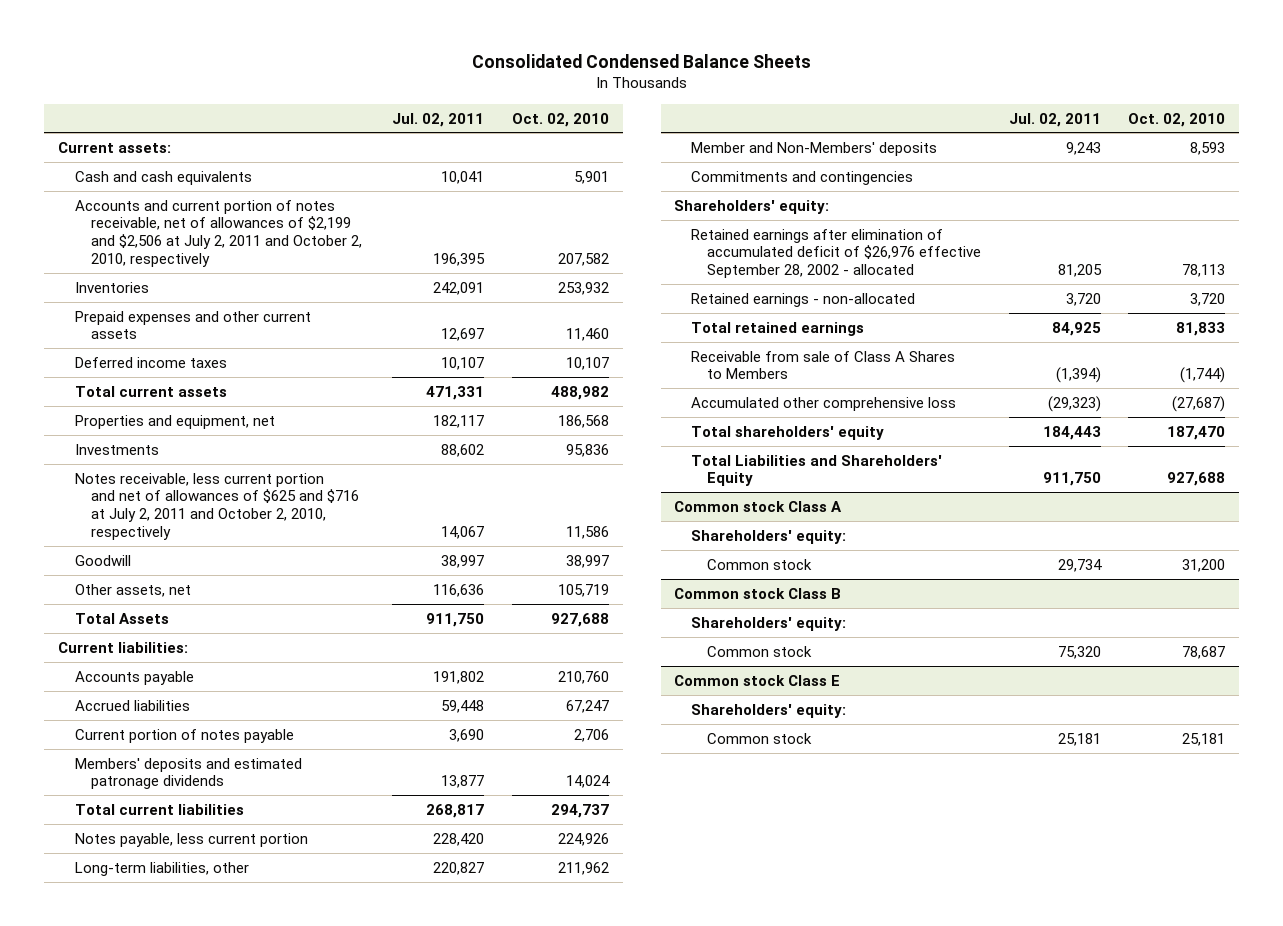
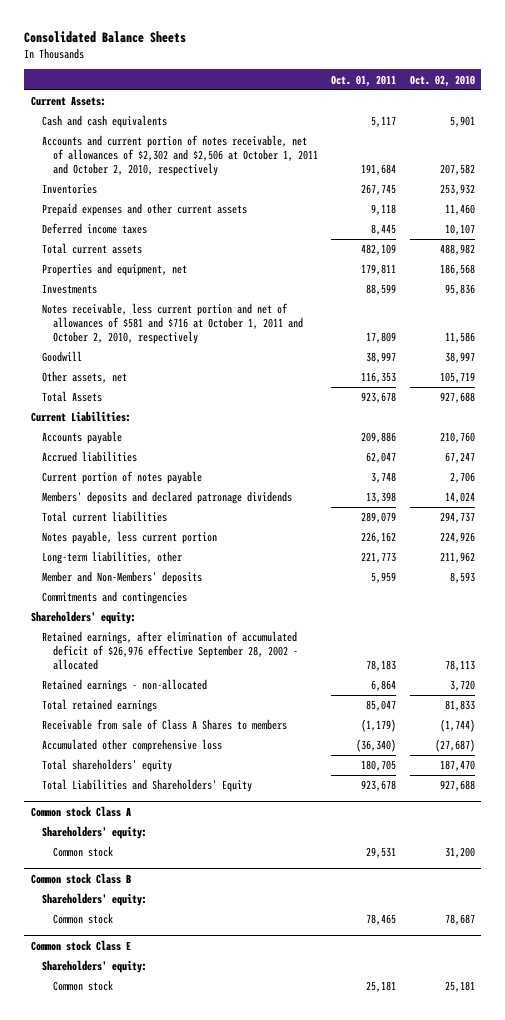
[471,53,811,68] Consolidated Condensed Balance Sheets -> [23,30,186,43] Consolidated Balance Sheets
[392,112,485,127] Jul. 02, 2011 -> none
none -> [331,74,397,87] Oct. 01, 2011
[58,141,172,153] Current assets: -> [30,96,106,107] Current Assets:
[74,199,363,267] Accounts and current portion of notes receivable, net of allowances of $2,199 and $2,506 at July 2, 2011 and October 2, 2010, respectively -> [41,135,318,177] Accounts and current portion of notes receivable, net of allowances of $2,302 and $2,506 at October 1, 2011 and October 2, 2010, respectively
[74,472,360,540] Notes receivable, less current portion and net of allowances of $625 and $716 at July 2, 2011 and October 2, 2010, respectively -> [41,303,303,345] Notes receivable, less current portion and net of allowances of $581 and $716 at October 1, 2011 and October 2, 2010, respectively
[58,641,189,653] Current liabilities: -> [30,411,131,423] Current Liabilities:
[74,757,302,790] Members' deposits and estimated patronage dividends -> [41,491,292,505] Members' deposits and declared patronage dividends
[690,228,982,279] Retained earnings after elimination of accumulated deficit of $26,976 effective September 28, 2002 - allocated -> [41,631,298,671] Retained earnings, after elimination of accumulated deficit of $26,976 effective September 28, 2002 - allocated
[690,350,955,380] Receivable from sale of Class A Shares to Members -> [41,719,287,731] Receivable from sale of Class A Shares to members

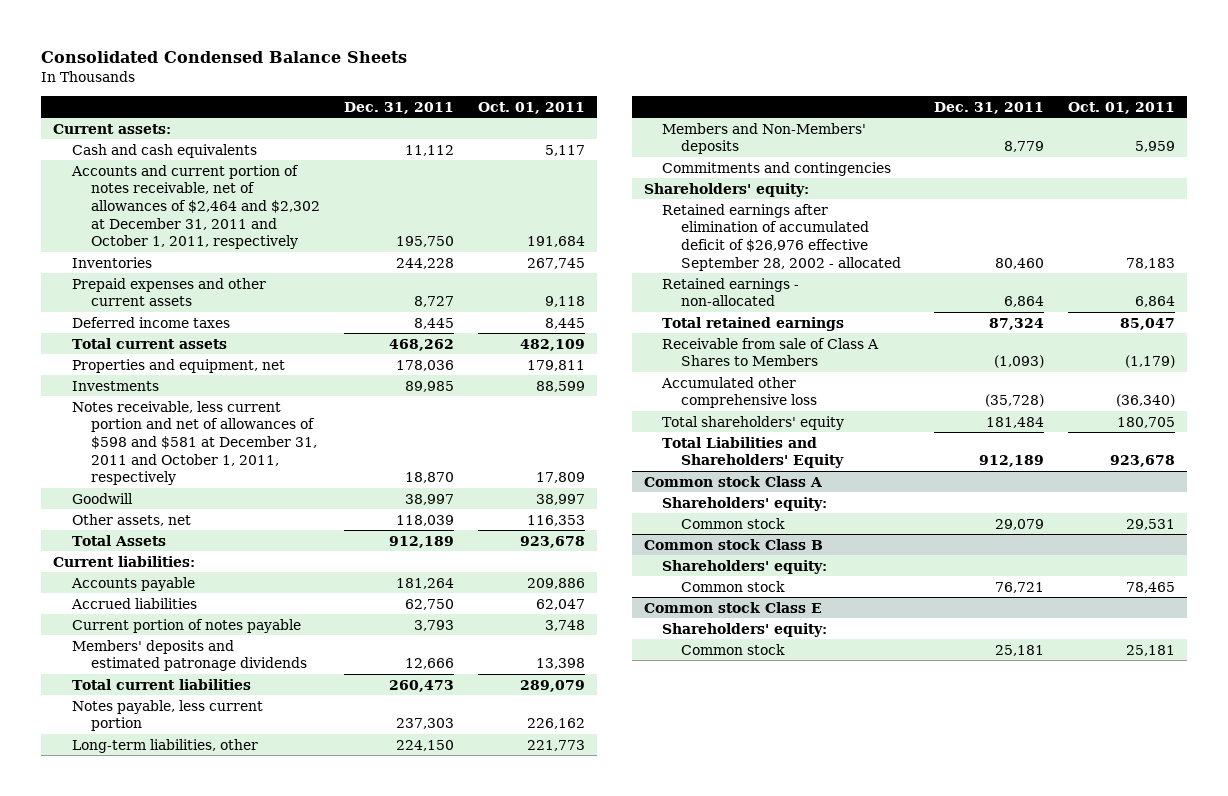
[23,30,186,43] Consolidated Balance Sheets -> [41,51,408,64] Consolidated Condensed Balance Sheets
[409,74,475,87] Oct. 02, 2010 -> none
none -> [343,101,454,114] Dec. 31, 2011
[30,96,106,107] Current Assets: -> [53,123,172,134] Current assets:
[41,135,318,177] Accounts and current portion of notes receivable, net of allowances of $2,302 and $2,506 at October 1, 2011 and October 2, 2010, respectively -> [71,164,321,250] Accounts and current portion of notes receivable, net of allowances of $2,464 and $2,302 at December 31, 2011 and October 1, 2011, respectively
[41,303,303,345] Notes receivable, less current portion and net of allowances of $581 and $716 at October 1, 2011 and October 2, 2010, respectively -> [72,400,318,486] Notes receivable, less current portion and net of allowances of $598 and $581 at December 31, 2011 and October 1, 2011, respectively
[30,411,131,423] Current Liabilities: -> [53,555,196,567] Current liabilities:
[41,491,292,505] Members' deposits and declared patronage dividends -> [72,639,308,672] Members' deposits and estimated patronage dividends
[41,571,202,585] Member and Non-Members' deposits -> [662,122,867,155] Members and Non-Members' deposits
[41,631,298,671] Retained earnings, after elimination of accumulated deficit of $26,976 effective September 28, 2002 - allocated -> [662,203,902,271] Retained earnings after elimination of accumulated deficit of $26,976 effective September 28, 2002 - allocated
[41,719,287,731] Receivable from sale of Class A Shares to members -> [662,337,880,367] Receivable from sale of Class A Shares to Members

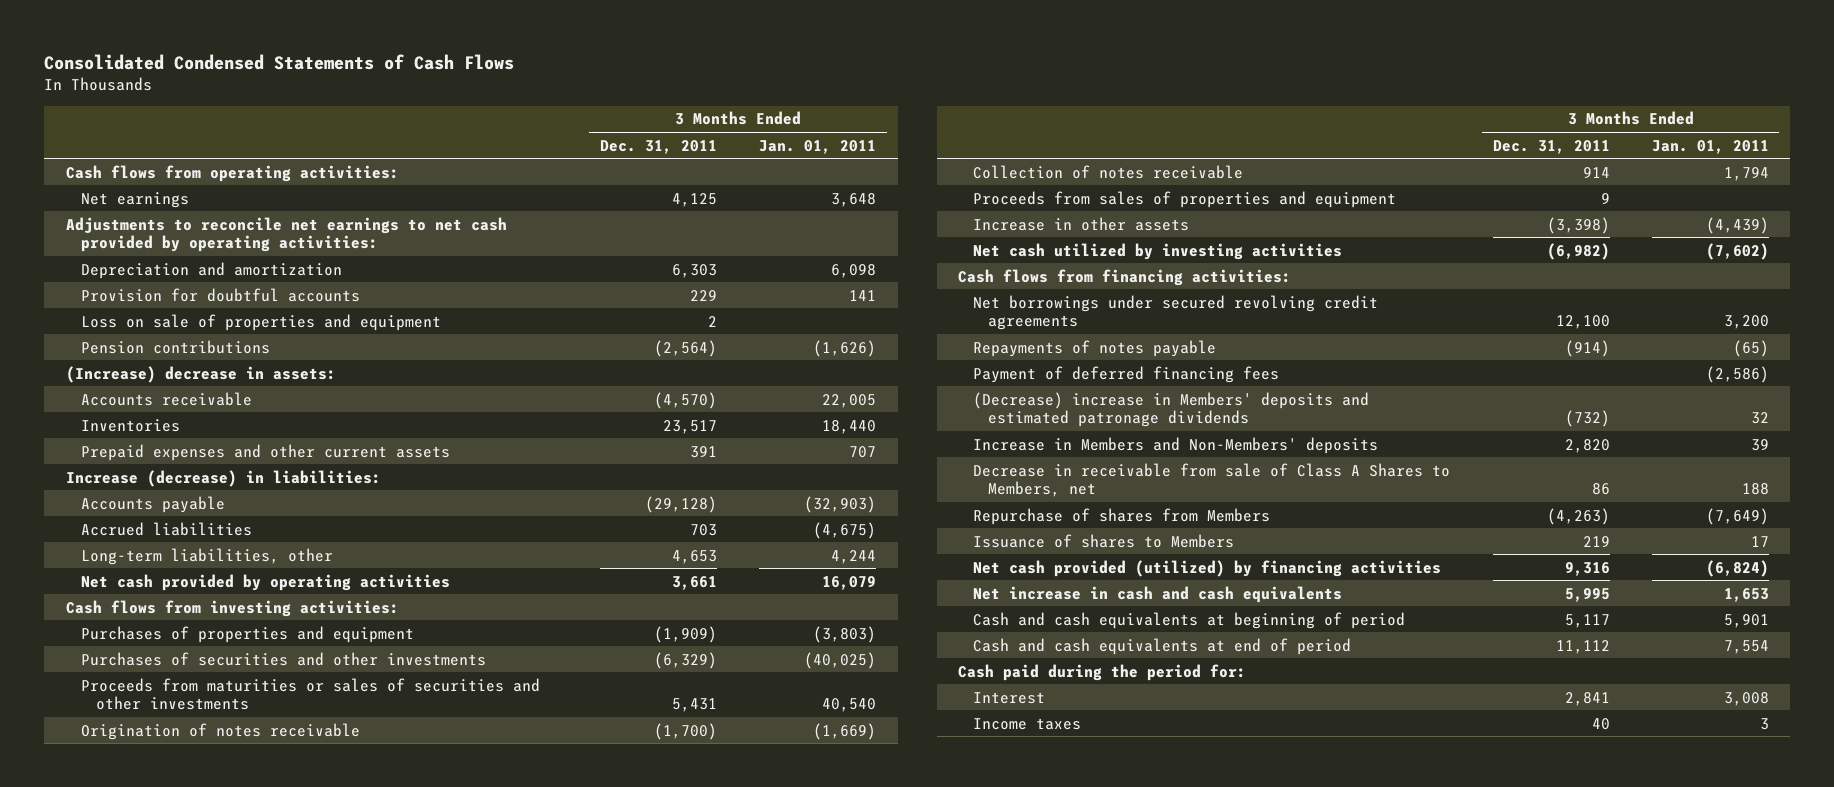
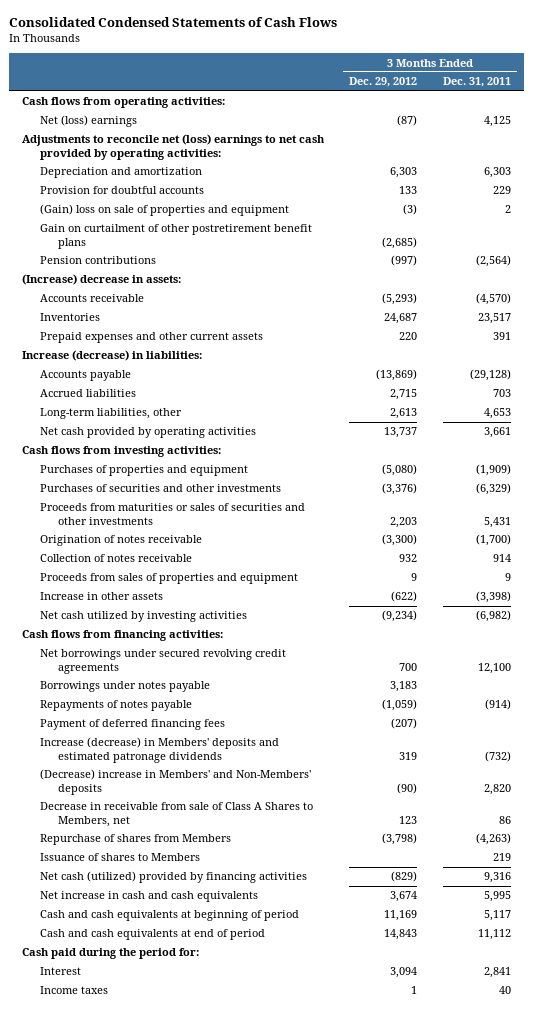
[759,139,877,154] Jan. 01, 2011 -> none
none -> [349,77,418,88] Dec. 29, 2012
[80,191,189,208] Net earnings -> [39,115,137,128] Net (loss) earnings
[65,216,507,253] Adjustments to reconcile net earnings to net cash provided by operating activities: -> [21,134,325,160] Adjustments to reconcile net (loss) earnings to net cash provided by operating activities:
[80,313,441,331] Loss on sale of properties and equipment -> [39,204,289,217] (Gain) loss on sale of properties and equipment
none -> [39,224,312,249] Gain on curtailment of other postretirement benefit plans
none -> [39,681,210,693] Borrowings under notes payable
[973,391,1370,428] (Decrease) increase in Members' deposits and estimated patronage dividends -> [39,737,279,763] Increase (decrease) in Members' deposits and estimated patronage dividends
[973,436,1379,454] Increase in Members and Non-Members' deposits -> [39,769,311,795] (Decrease) increase in Members' and Non-Members' deposits
[973,559,1442,577] Net cash provided (utilized) by financing activities -> [39,871,307,884] Net cash (utilized) provided by financing activities

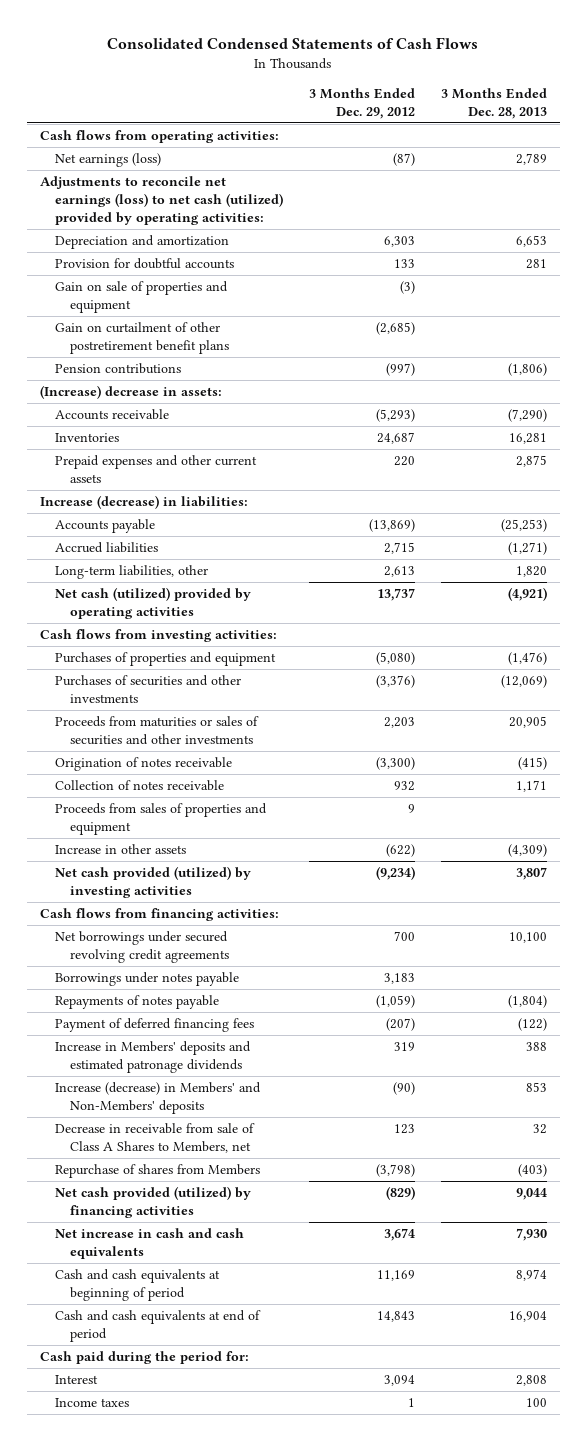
[442,77,511,88] Dec. 31, 2011 -> none
none -> [440,88,547,119] 3 Months Ended Dec. 28, 2013
[39,115,137,128] Net (loss) earnings -> [54,153,161,168] Net earnings (loss)
[21,134,325,160] Adjustments to reconcile net (loss) earnings to net cash provided by operating activities: -> [39,176,283,225] Adjustments to reconcile net earnings (loss) to net cash (utilized) provided by operating activities:
[39,204,289,217] (Gain) loss on sale of properties and equipment -> [54,281,228,313] Gain on sale of properties and equipment
[39,427,256,439] Net cash provided by operating activities -> [54,587,251,619] Net cash (utilized) provided by operating activities
[39,611,247,623] Net cash utilized by investing activities -> [54,866,251,898] Net cash provided (utilized) by investing activities
[39,737,279,763] Increase (decrease) in Members' deposits and estimated patronage dividends -> [54,1041,251,1073] Increase in Members' deposits and estimated patronage dividends
[39,769,311,795] (Decrease) increase in Members' and Non-Members' deposits -> [54,1082,261,1114] Increase (decrease) in Members' and Non-Members' deposits
[39,853,200,862] Issuance of shares to Members -> none
[39,871,307,884] Net cash (utilized) provided by financing activities -> [54,1186,251,1218] Net cash provided (utilized) by financing activities

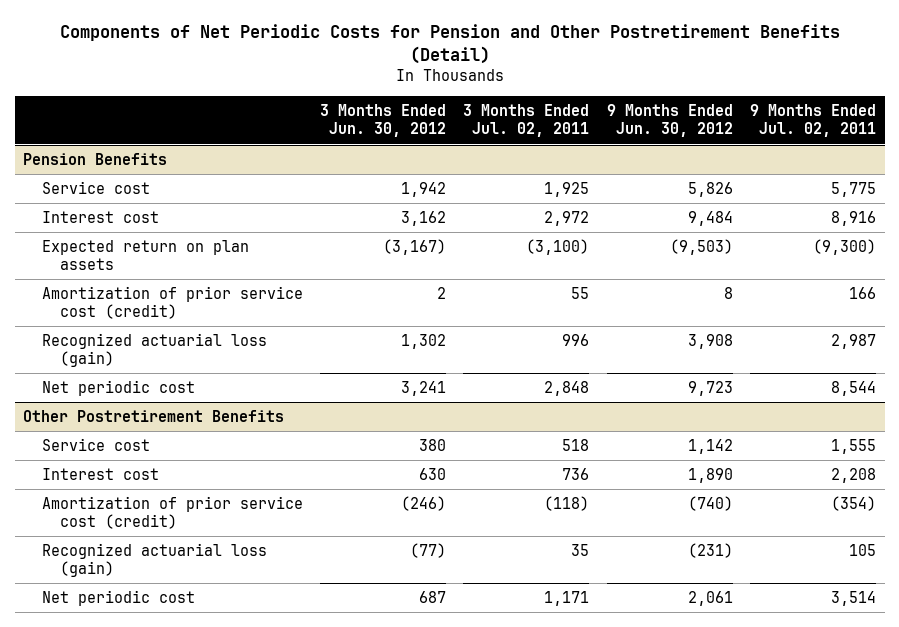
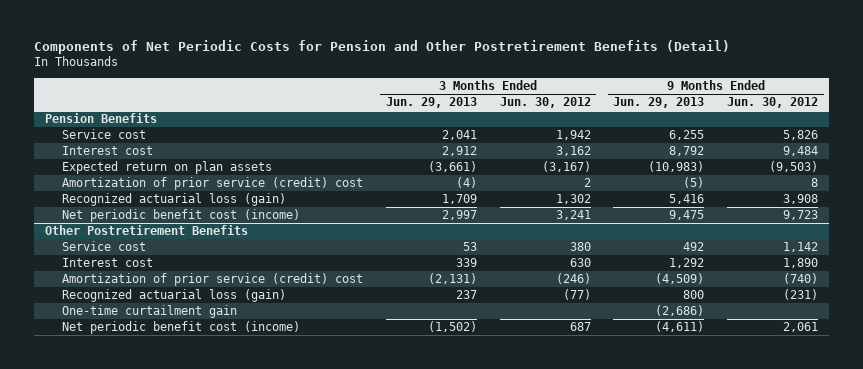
[463,104,590,138] 3 Months Ended Jul. 02, 2011 -> none
[750,104,877,138] 9 Months Ended Jul. 02, 2011 -> none
none -> [386,97,478,109] Jun. 29, 2013
none -> [613,97,705,109] Jun. 29, 2013
[41,286,303,320] Amortization of prior service cost (credit) -> [62,177,364,191] Amortization of prior service (credit) cost
[41,380,195,397] Net periodic cost -> [62,209,301,223] Net periodic benefit cost (income)
[41,496,303,530] Amortization of prior service cost (credit) -> [62,273,364,287] Amortization of prior service (credit) cost
none -> [62,305,238,319] One-time curtailment gain
[41,590,195,607] Net periodic cost -> [62,321,301,335] Net periodic benefit cost (income)

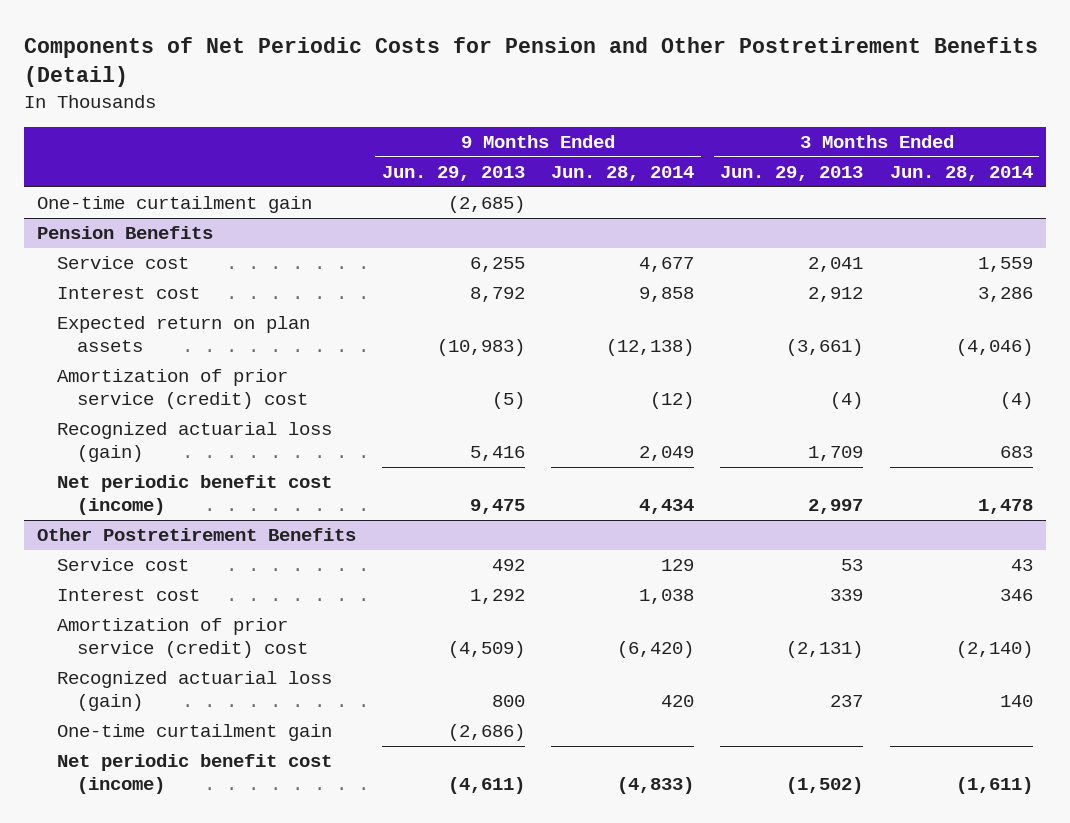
[499,97,591,109] Jun. 30, 2012 -> none
[727,97,819,109] Jun. 30, 2012 -> none
none -> [551,165,695,181] Jun. 28, 2014
none -> [889,165,1033,181] Jun. 28, 2014
none -> [36,196,312,214] One-time curtailment gain

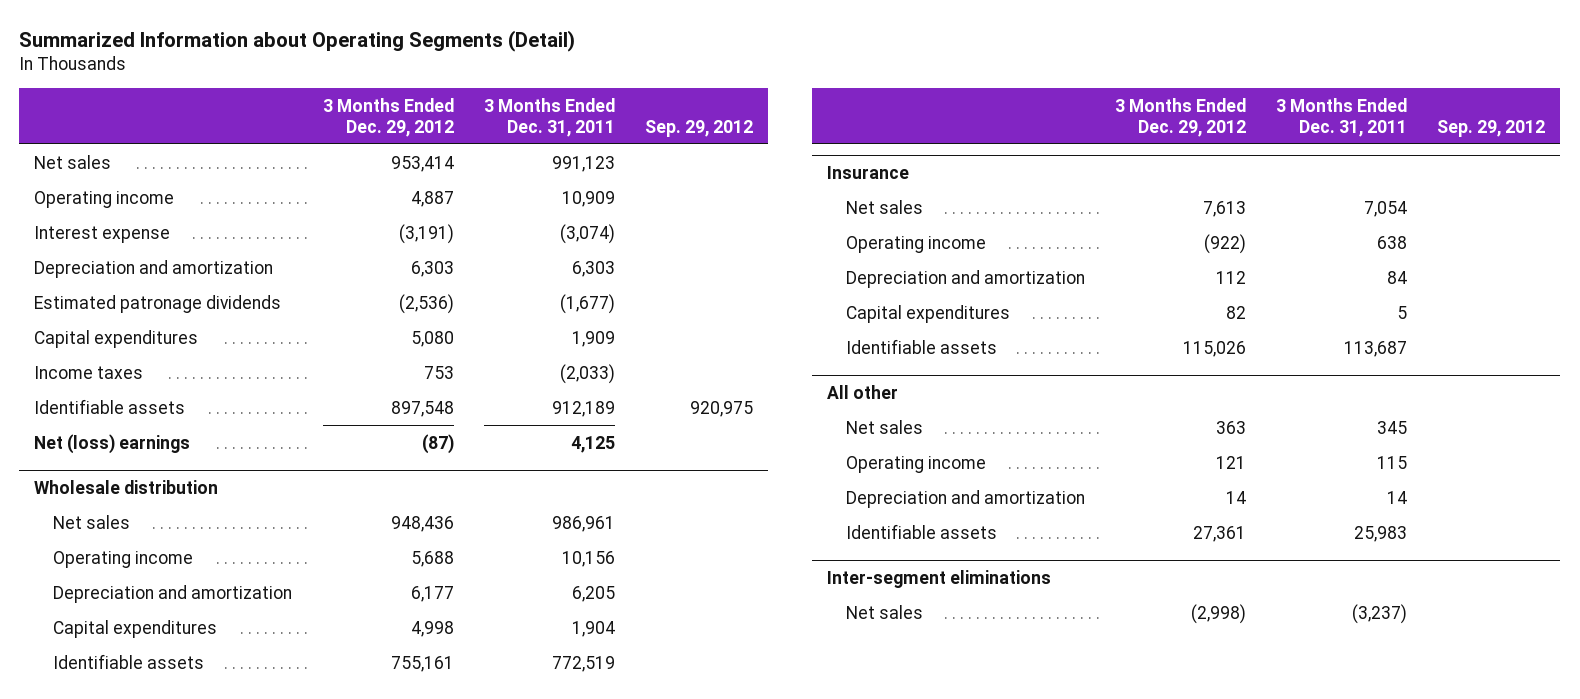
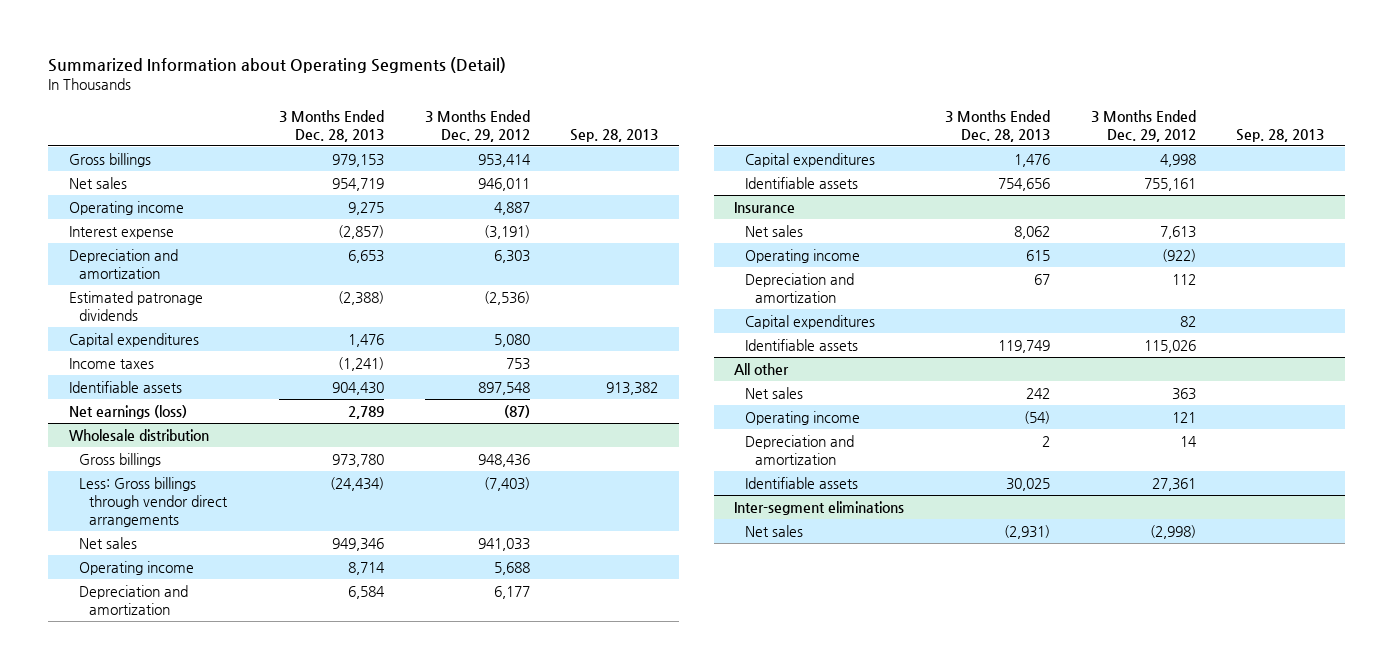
[483,97,615,137] 3 Months Ended Dec. 31, 2011 -> none
[644,119,753,137] Sep. 29, 2012 -> none
none -> [279,109,385,142] 3 Months Ended Dec. 28, 2013
none -> [570,128,659,142] Sep. 28, 2013
none -> [68,153,151,168] Gross billings
[390,155,454,172] 953,414 -> [477,178,530,192] 946,011
[34,433,191,454] Net (loss) earnings -> [68,405,187,420] Net earnings (loss)
none -> [78,453,161,468] Gross billings
none -> [78,477,228,528] Less: Gross billings through vendor direct arrangements
[390,515,454,532] 948,436 -> [477,538,530,552] 941,033

